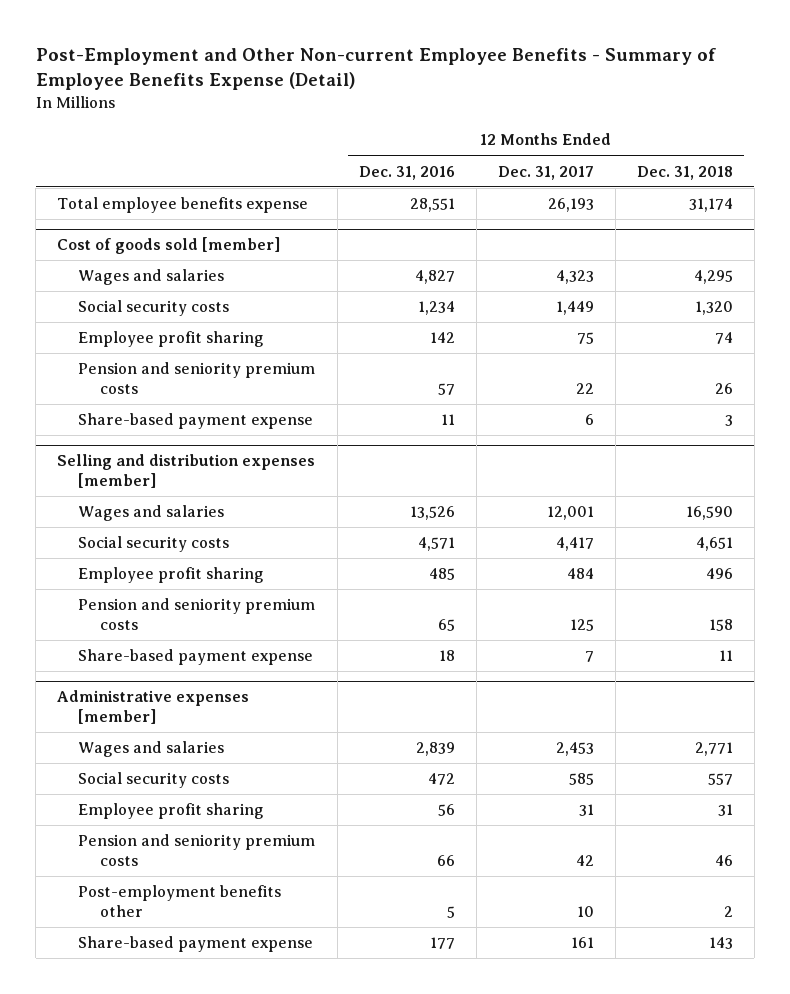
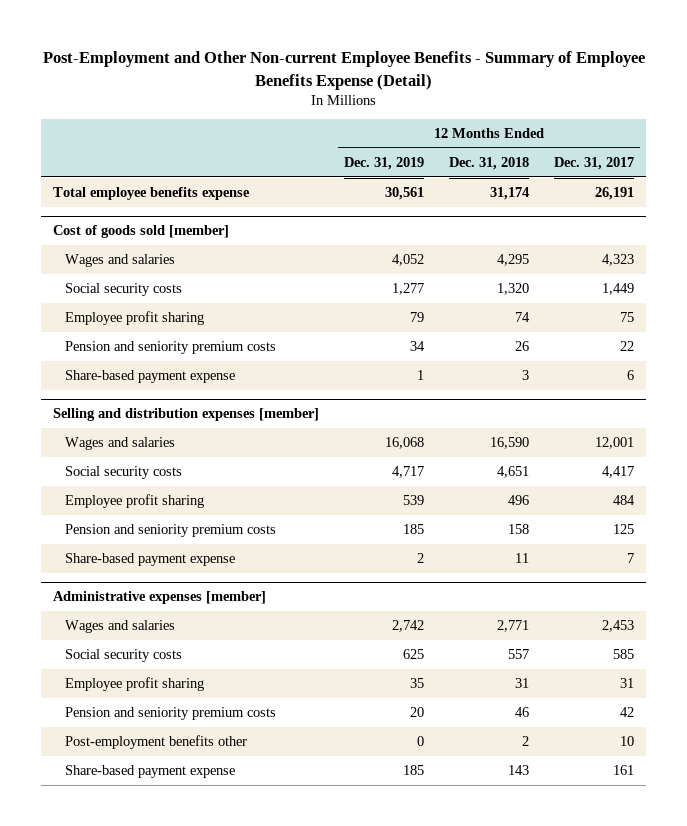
[358,165,455,180] Dec. 31, 2016 -> none
none -> [344,156,425,170] Dec. 31, 2019
[547,198,594,213] 26,193 -> [594,187,634,201] 26,191

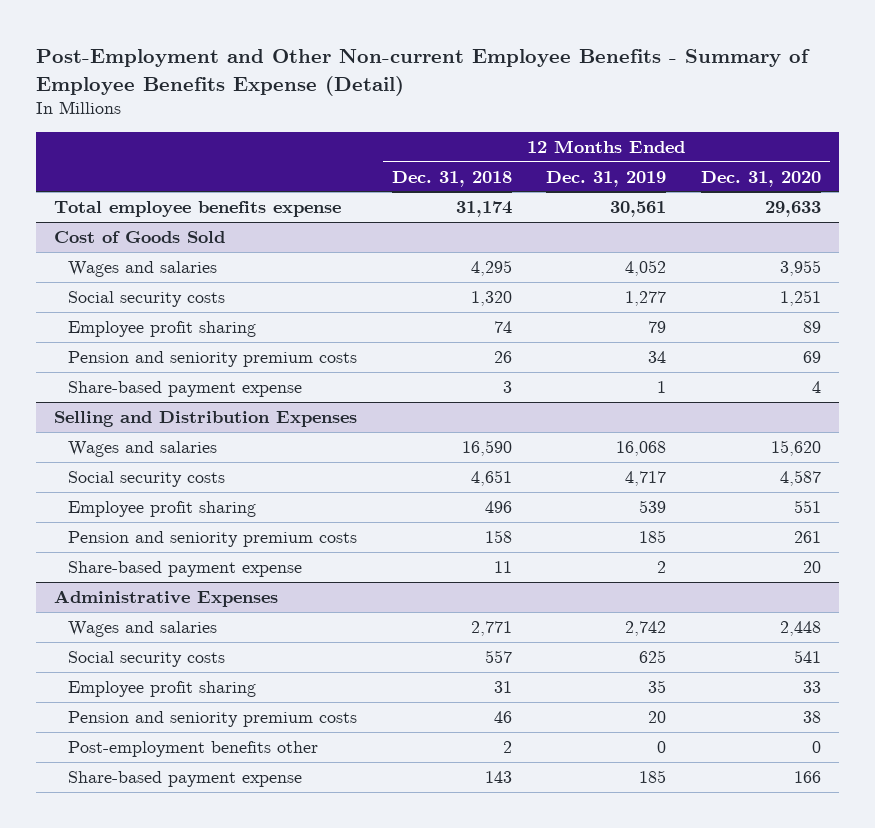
[553,156,634,170] Dec. 31, 2017 -> none
none -> [701,170,822,187] Dec. 31, 2020
[53,225,230,239] Cost of goods sold [member] -> [53,230,225,243] Cost of Goods Sold
[53,408,320,422] Selling and distribution expenses [member] -> [53,410,357,427] Selling and Distribution Expenses
[53,591,267,605] Administrative expenses [member] -> [53,589,278,607] Administrative Expenses

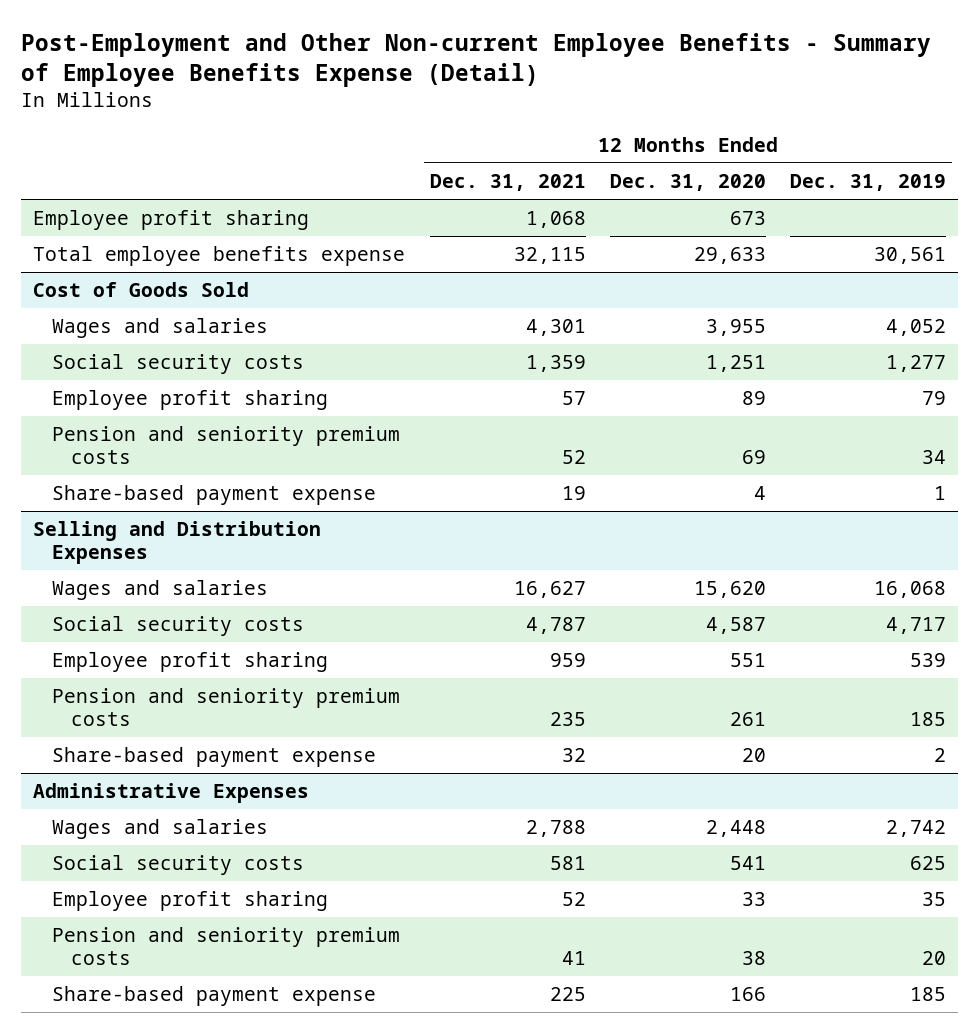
[391,170,512,187] Dec. 31, 2018 -> none
none -> [429,174,586,192] Dec. 31, 2021
none -> [33,210,310,231] Employee profit sharing
[67,740,318,757] Post-employment benefits other -> none

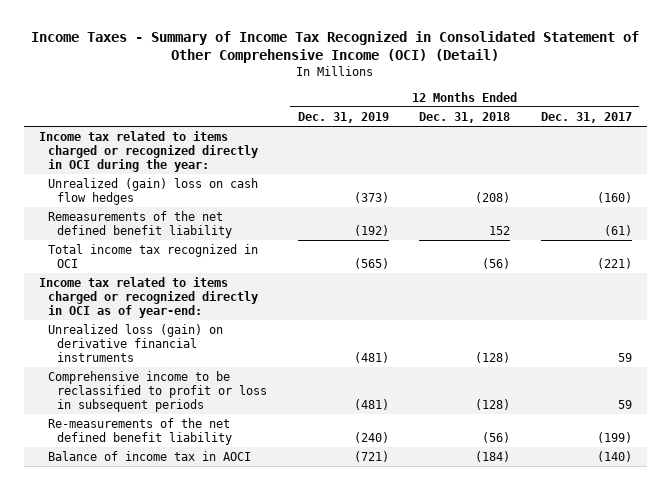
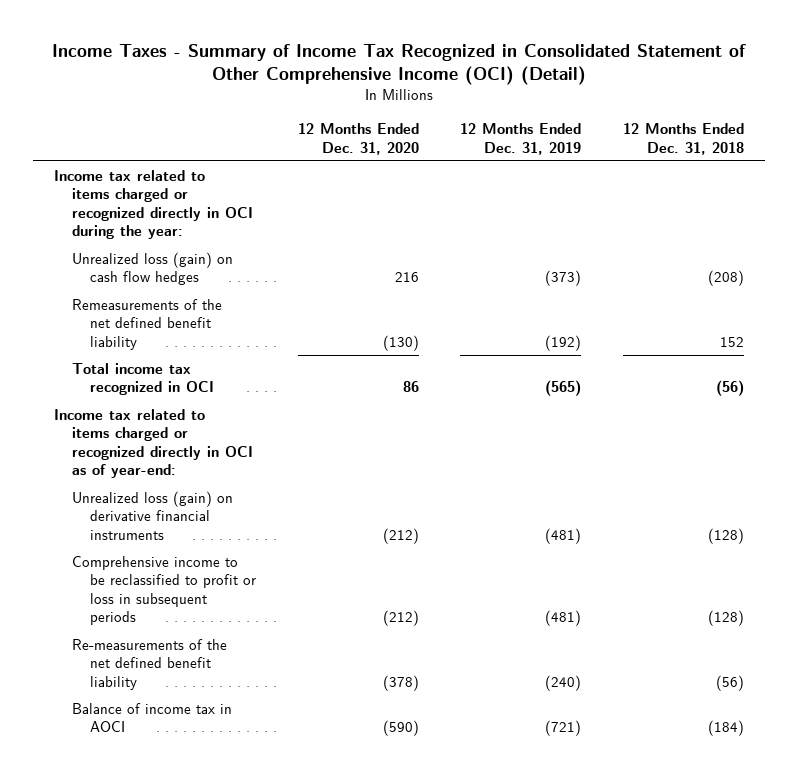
[540,111,632,123] Dec. 31, 2017 -> none
none -> [297,123,419,155] 12 Months Ended Dec. 31, 2020
[47,177,258,205] Unrealized (gain) loss on cash flow hedges -> [72,251,234,286] Unrealized loss (gain) on cash flow hedges

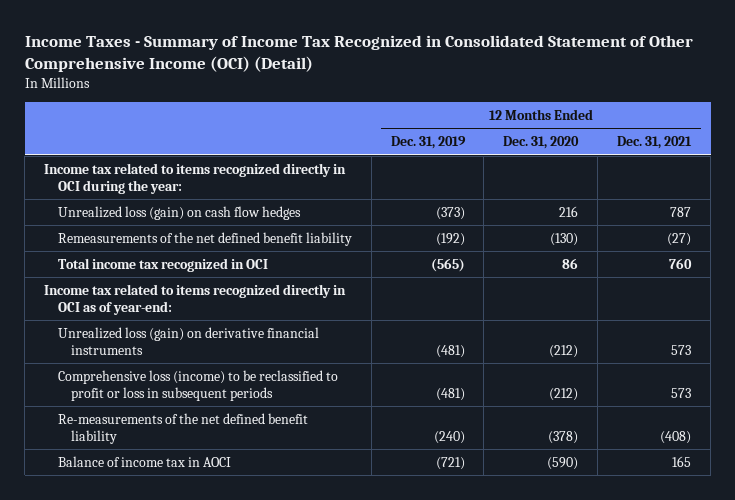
[622,123,744,155] 12 Months Ended Dec. 31, 2018 -> none
none -> [617,136,693,150] Dec. 31, 2021
[53,169,254,240] Income tax related to items charged or recognized directly in OCI during the year: -> [44,162,347,195] Income tax related to items recognized directly in OCI during the year:
[53,408,254,479] Income tax related to items charged or recognized directly in OCI as of year-end: -> [44,283,347,316] Income tax related to items recognized directly in OCI as of year-end:
[72,555,257,626] Comprehensive income to be reclassified to profit or loss in subsequent periods -> [57,369,338,402] Comprehensive loss (income) to be reclassified to profit or loss in subsequent periods

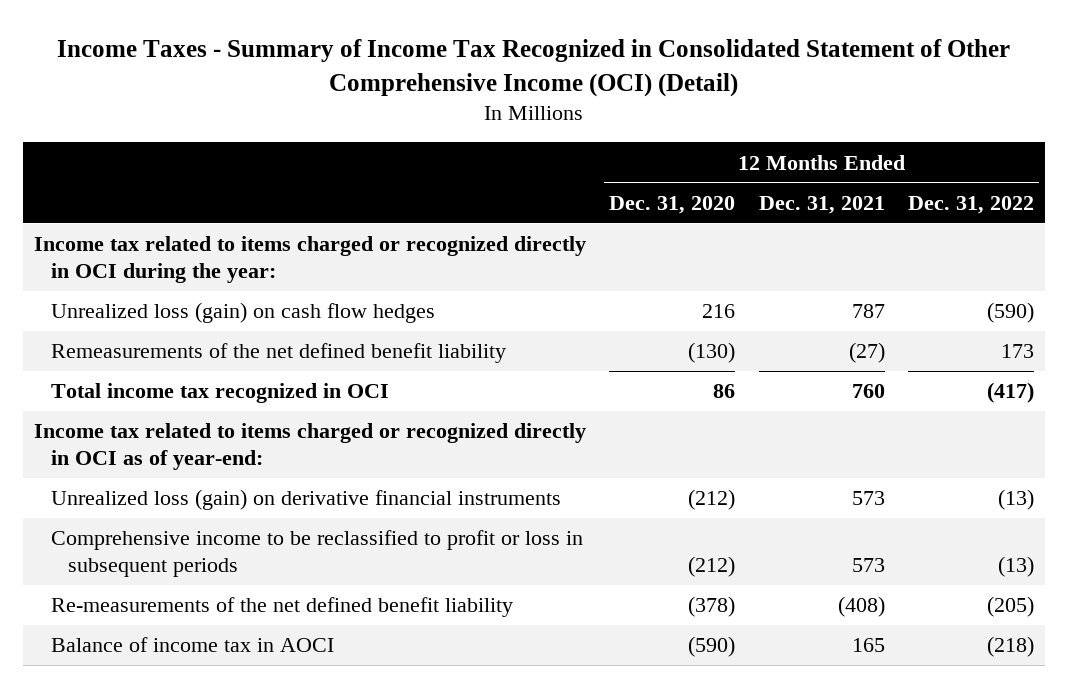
[390,136,466,150] Dec. 31, 2019 -> none
none -> [907,195,1034,214] Dec. 31, 2022
[44,162,347,195] Income tax related to items recognized directly in OCI during the year: -> [34,236,587,283] Income tax related to items charged or recognized directly in OCI during the year:
[44,283,347,316] Income tax related to items recognized directly in OCI as of year-end: -> [34,423,587,470] Income tax related to items charged or recognized directly in OCI as of year-end:
[57,369,338,402] Comprehensive loss (income) to be reclassified to profit or loss in subsequent periods -> [51,530,584,577] Comprehensive income to be reclassified to profit or loss in subsequent periods

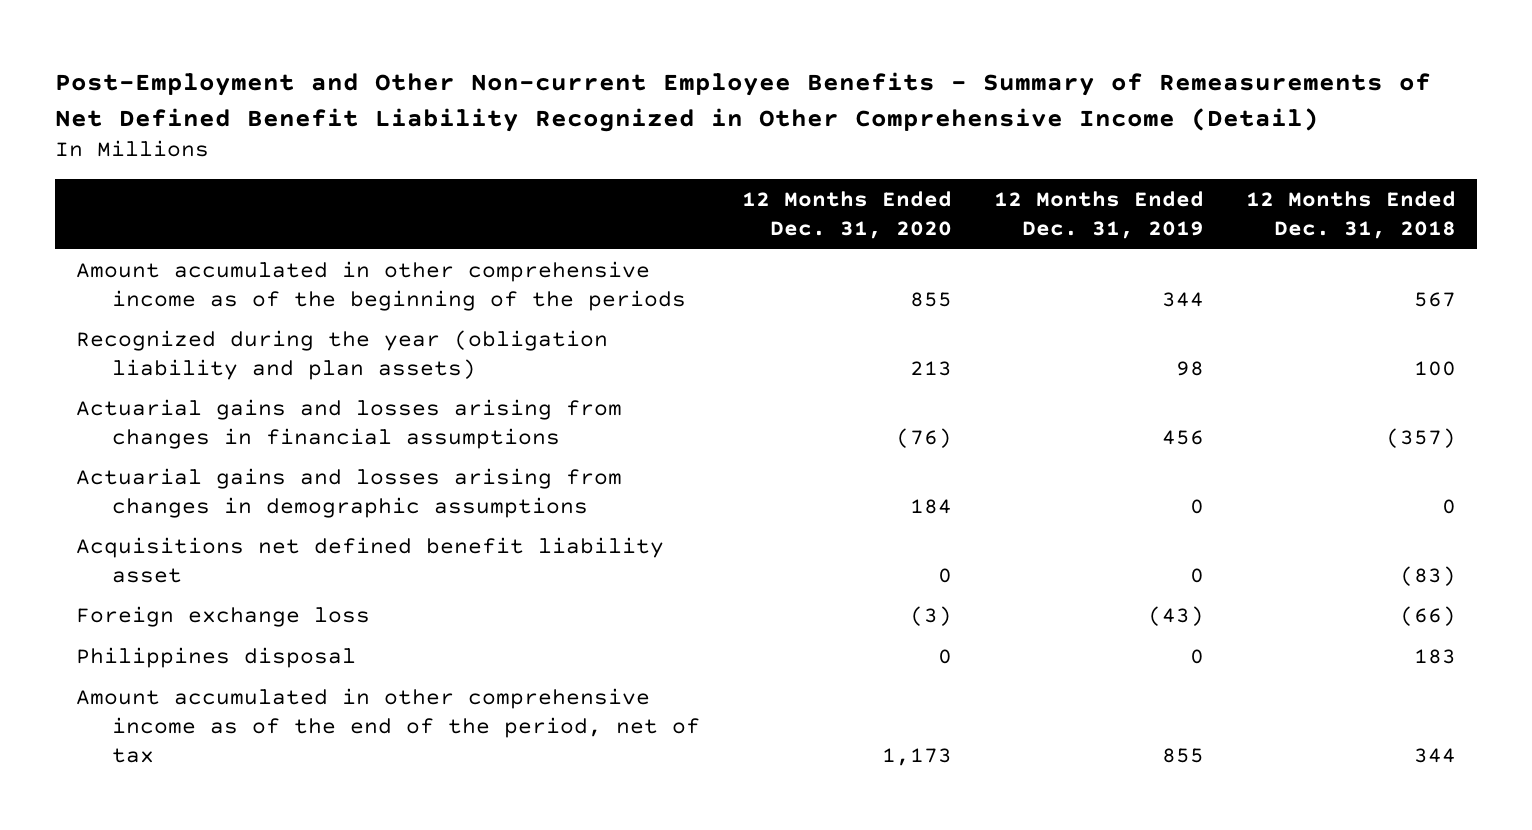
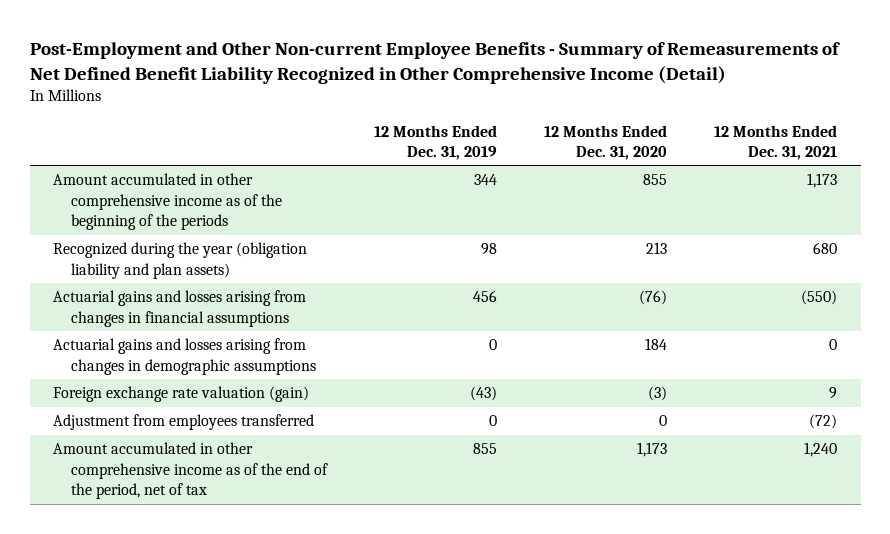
[1246,191,1457,239] 12 Months Ended Dec. 31, 2018 -> none
none -> [713,124,837,161] 12 Months Ended Dec. 31, 2021
[76,537,665,583] Acquisitions net defined benefit liability asset -> none
[76,647,357,669] Philippines disposal -> none
[76,606,371,628] Foreign exchange loss -> [53,386,310,403] Foreign exchange rate valuation (gain)
none -> [53,414,315,431] Adjustment from employees transferred

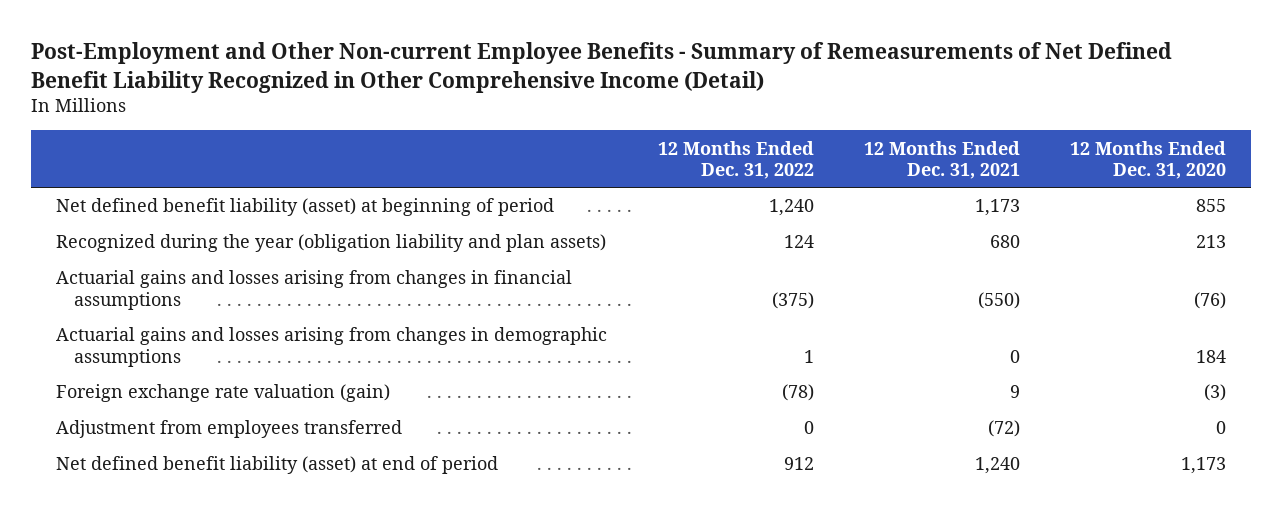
[373,124,497,161] 12 Months Ended Dec. 31, 2019 -> none
none -> [657,140,814,180] 12 Months Ended Dec. 31, 2022
[53,173,282,231] Amount accumulated in other comprehensive income as of the beginning of the periods -> [56,198,555,217] Net defined benefit liability (asset) at beginning of period
[53,442,328,500] Amount accumulated in other comprehensive income as of the end of the period, net of tax -> [56,456,499,475] Net defined benefit liability (asset) at end of period

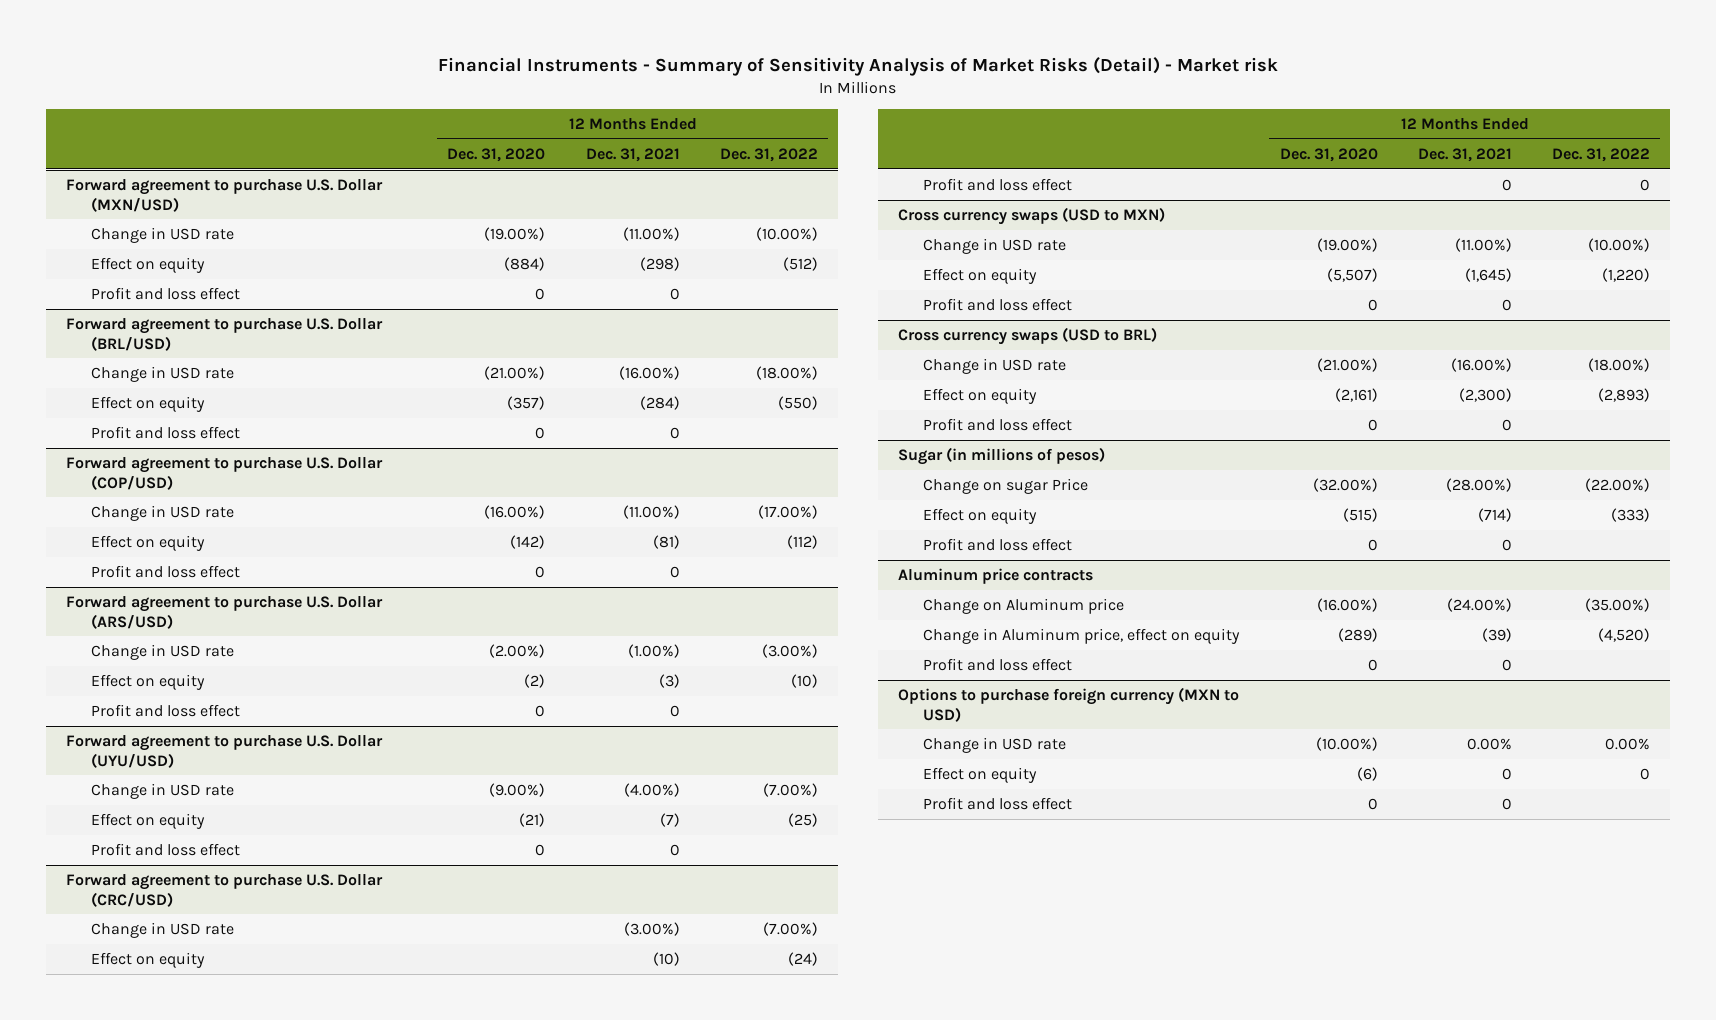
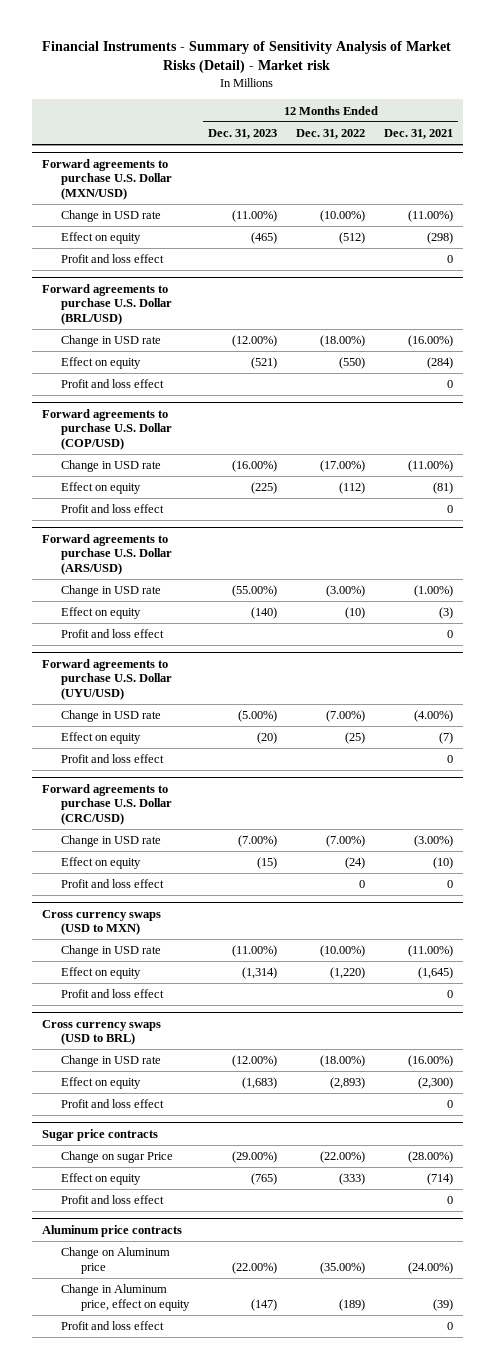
[447,147,546,162] Dec. 31, 2020 -> none
none -> [207,128,277,139] Dec. 31, 2023
[66,178,384,212] Forward agreement to purchase U.S. Dollar (MXN/USD) -> [41,158,173,200] Forward agreements to purchase U.S. Dollar (MXN/USD)
[66,317,384,351] Forward agreement to purchase U.S. Dollar (BRL/USD) -> [41,283,173,325] Forward agreements to purchase U.S. Dollar (BRL/USD)
[66,456,384,490] Forward agreement to purchase U.S. Dollar (COP/USD) -> [41,408,173,450] Forward agreements to purchase U.S. Dollar (COP/USD)
[66,595,384,629] Forward agreement to purchase U.S. Dollar (ARS/USD) -> [41,533,173,575] Forward agreements to purchase U.S. Dollar (ARS/USD)
[66,734,384,768] Forward agreement to purchase U.S. Dollar (UYU/USD) -> [41,658,173,700] Forward agreements to purchase U.S. Dollar (UYU/USD)
[66,873,384,907] Forward agreement to purchase U.S. Dollar (CRC/USD) -> [41,783,173,825] Forward agreements to purchase U.S. Dollar (CRC/USD)
[898,446,1106,465] Sugar (in millions of pesos) -> [41,1128,158,1141] Sugar price contracts
[923,657,1073,671] Profit and loss effect -> none
[898,686,1240,722] Options to purchase foreign currency (MXN to USD) -> none
[923,736,1067,753] Change in USD rate -> none
[923,766,1038,783] Effect on equity -> none
[1597,627,1650,642] (4,520) -> [339,1298,366,1311] (189)

